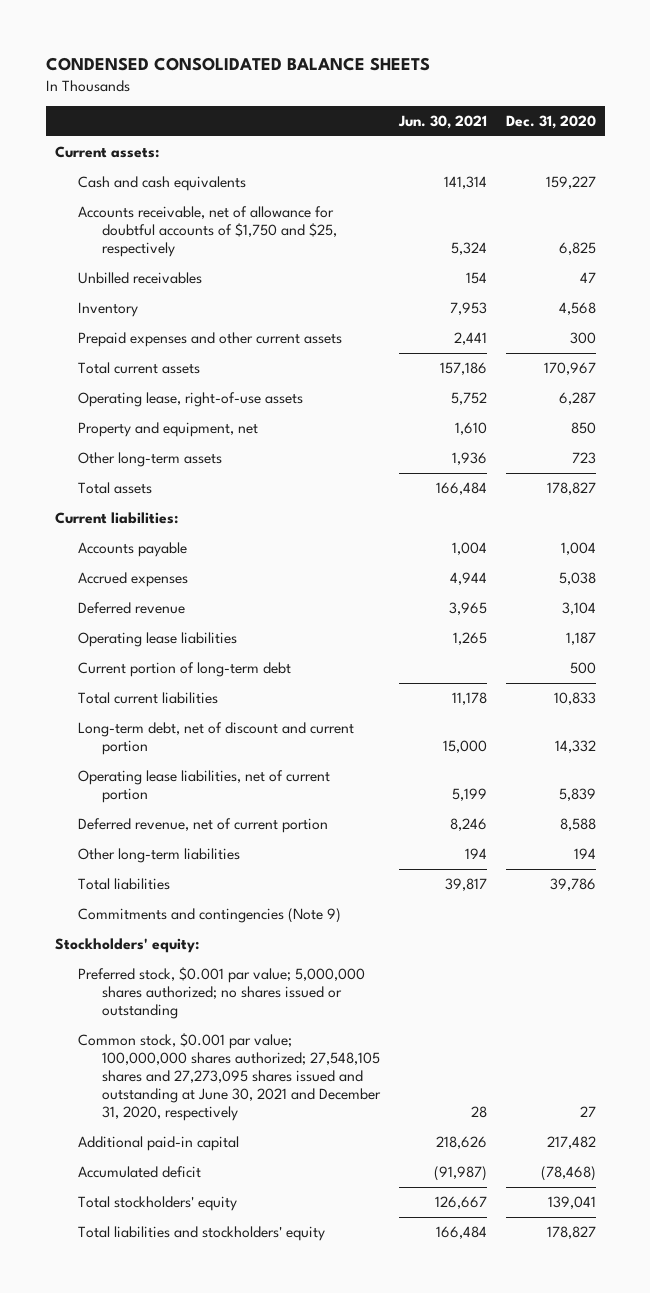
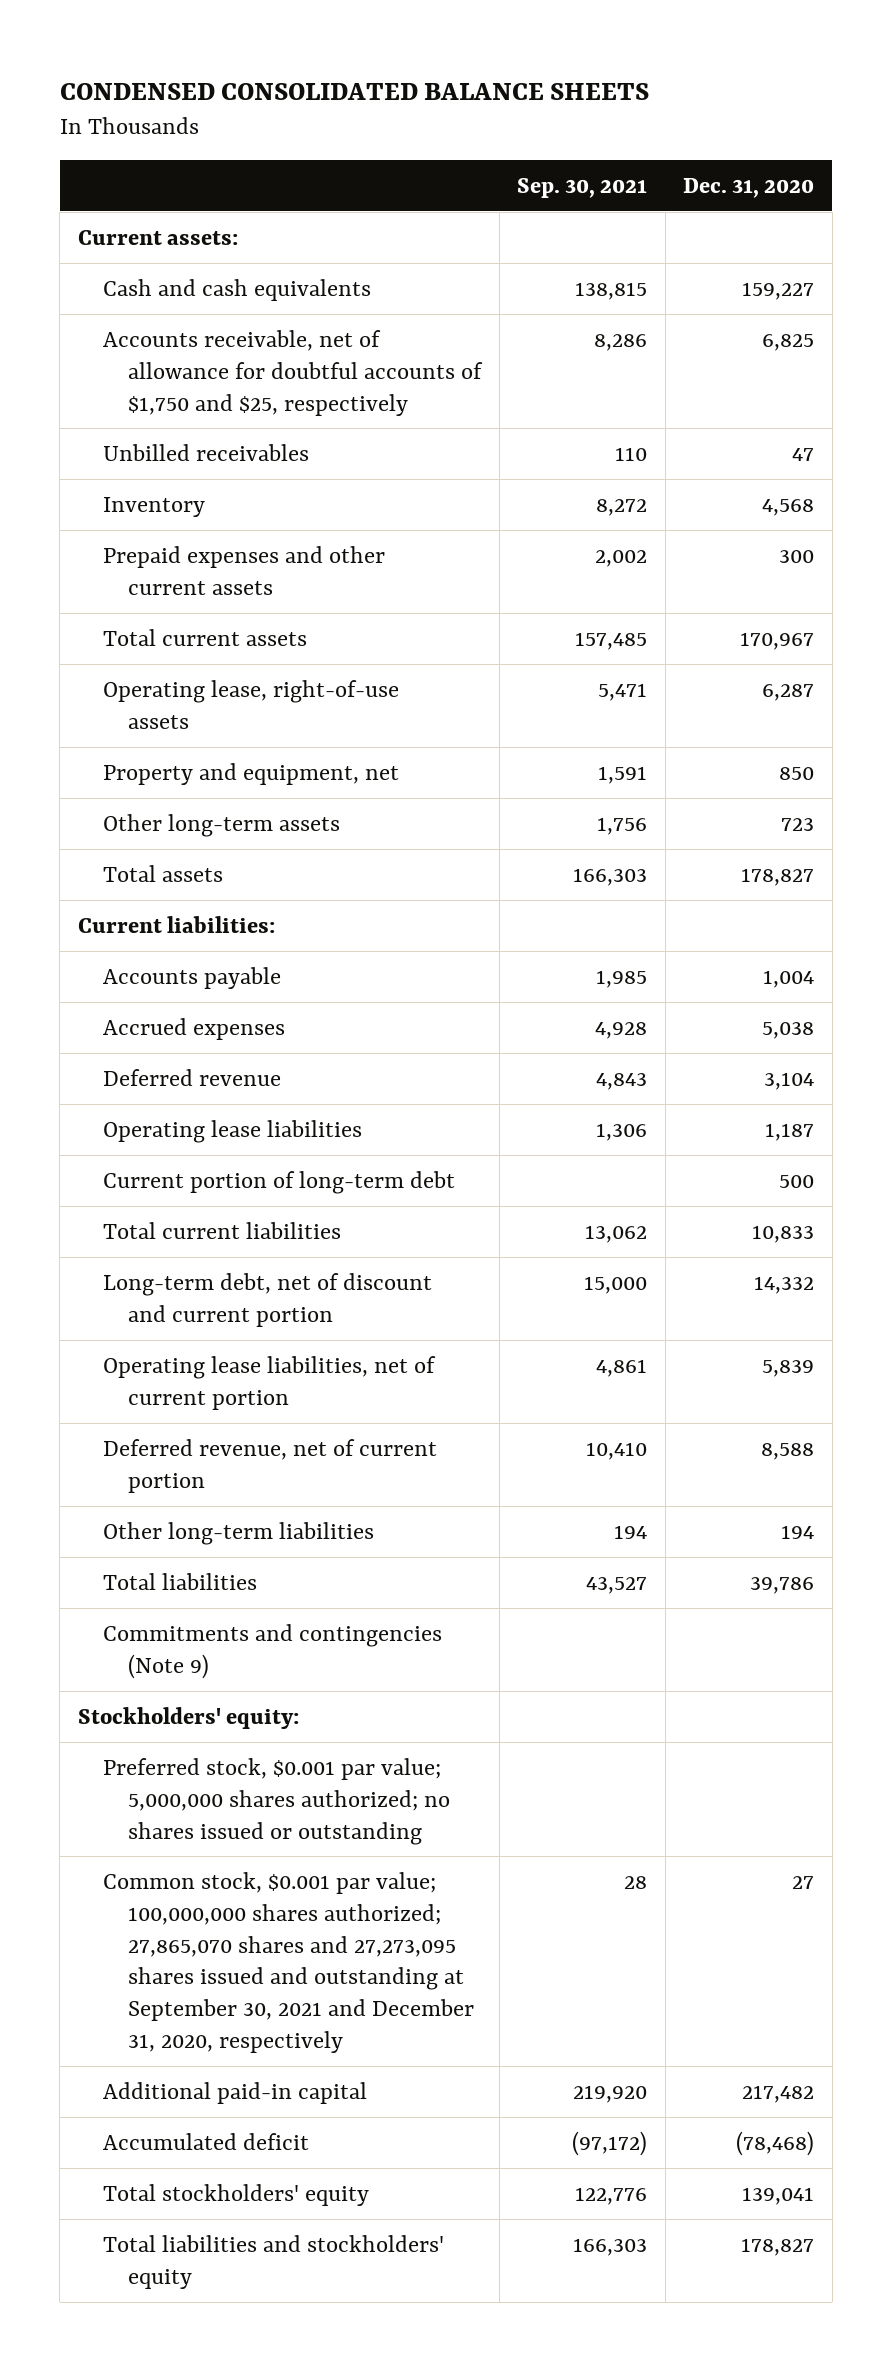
[397,115,487,130] Jun. 30, 2021 -> none
none -> [517,177,648,198] Sep. 30, 2021
[78,1033,382,1121] Common stock, $0.001 par value; 100,000,000 shares authorized; 27,548,105 shares and 27,273,095 shares issued and outstanding at June 30, 2021 and December 31, 2020, respectively -> [102,1871,475,2054] Common stock, $0.001 par value; 100,000,000 shares authorized; 27,865,070 shares and 27,273,095 shares issued and outstanding at September 30, 2021 and December 31, 2020, respectively

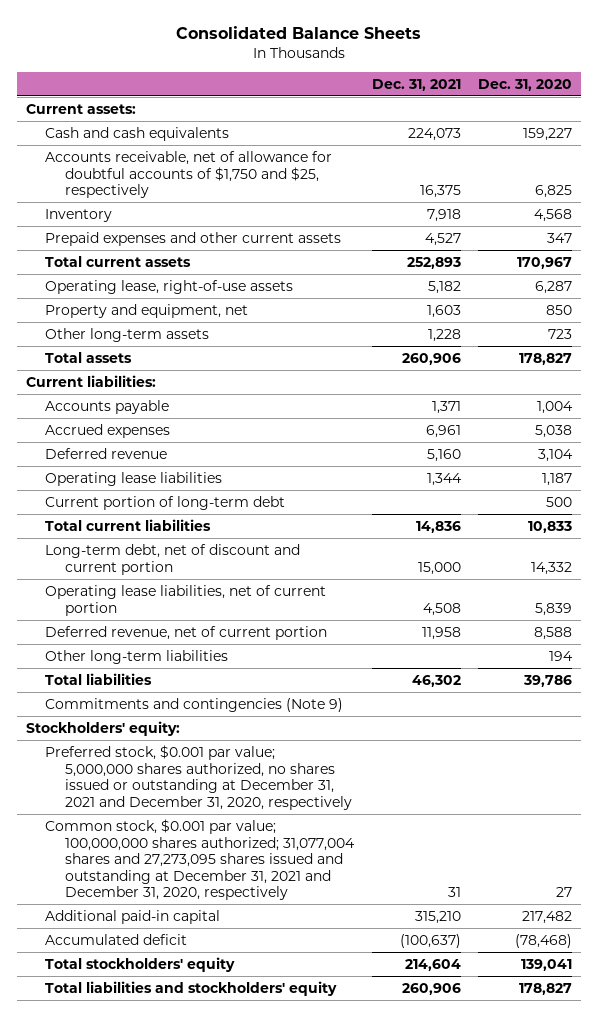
[59,82,649,100] CONDENSED CONSOLIDATED BALANCE SHEETS -> [175,25,421,39] Consolidated Balance Sheets
[517,177,648,198] Sep. 30, 2021 -> none
none -> [371,78,461,91] Dec. 31, 2021
[102,443,309,461] Unbilled receivables -> none
[779,549,815,563] 300 -> [546,233,572,244] 347
[102,1757,451,1845] Preferred stock, $0.001 par value; 5,000,000 shares authorized; no shares issued or outstanding -> [45,745,353,810] Preferred stock, $0.001 par value; 5,000,000 shares authorized, no shares issued or outstanding at December 31, 2021 and December 31, 2020, respectively
[102,1871,475,2054] Common stock, $0.001 par value; 100,000,000 shares authorized; 27,865,070 shares and 27,273,095 shares issued and outstanding at September 30, 2021 and December 31, 2020, respectively -> [45,819,356,901] Common stock, $0.001 par value; 100,000,000 shares authorized; 31,077,004 shares and 27,273,095 shares issued and outstanding at December 31, 2021 and December 31, 2020, respectively

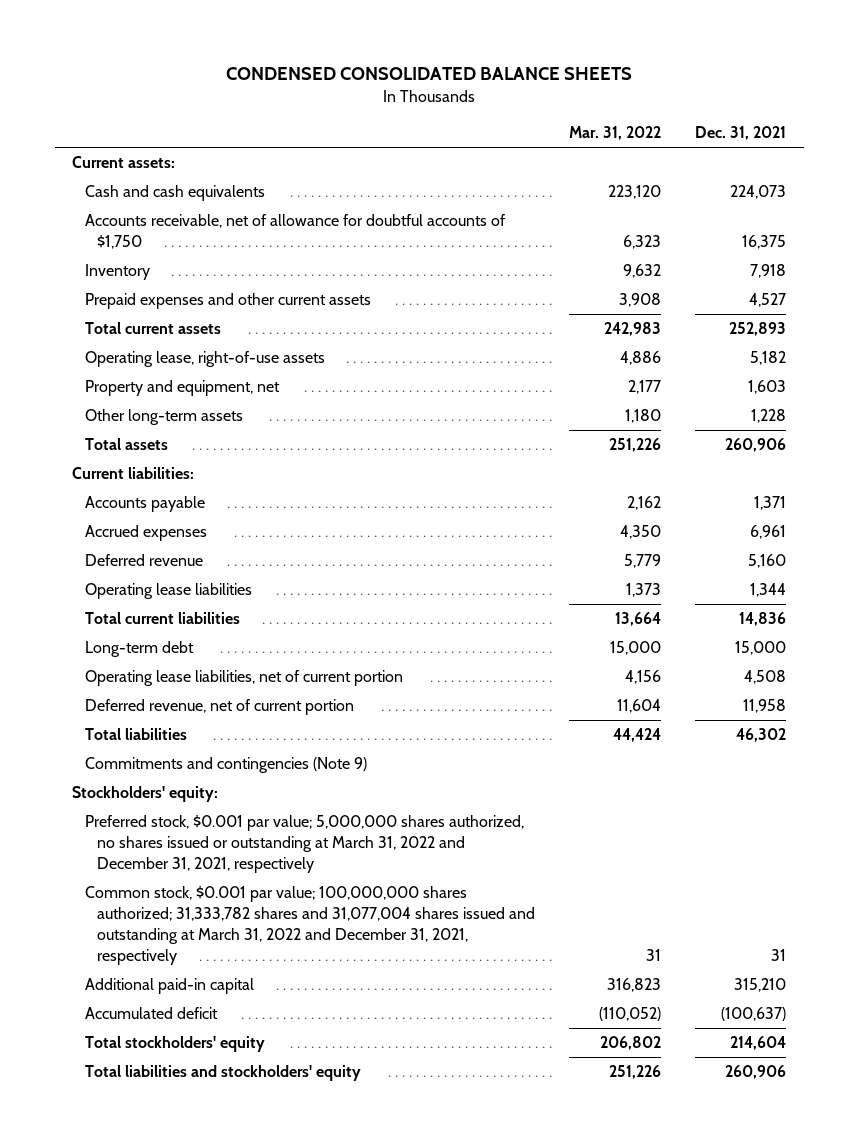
[175,25,421,39] Consolidated Balance Sheets -> [226,67,633,81] CONDENSED CONSOLIDATED BALANCE SHEETS
[477,78,572,91] Dec. 31, 2020 -> none
none -> [569,126,662,141] Mar. 31, 2022
[45,151,333,199] Accounts receivable, net of allowance for doubtful accounts of $1,750 and $25, respectively -> [84,214,506,250] Accounts receivable, net of allowance for doubtful accounts of $1,750
[45,496,286,511] Current portion of long-term debt -> none
[45,544,301,575] Long-term debt, net of discount and current portion -> [84,641,194,658] Long-term debt
[45,650,229,665] Other long-term liabilities -> none
[45,745,353,810] Preferred stock, $0.001 par value; 5,000,000 shares authorized, no shares issued or outstanding at December 31, 2021 and December 31, 2020, respectively -> [84,815,524,873] Preferred stock, $0.001 par value; 5,000,000 shares authorized, no shares issued or outstanding at March 31, 2022 and December 31, 2021, respectively
[45,819,356,901] Common stock, $0.001 par value; 100,000,000 shares authorized; 31,077,004 shares and 27,273,095 shares issued and outstanding at December 31, 2021 and December 31, 2020, respectively -> [84,886,535,965] Common stock, $0.001 par value; 100,000,000 shares authorized; 31,333,782 shares and 31,077,004 shares issued and outstanding at March 31, 2022 and December 31, 2021, respectively

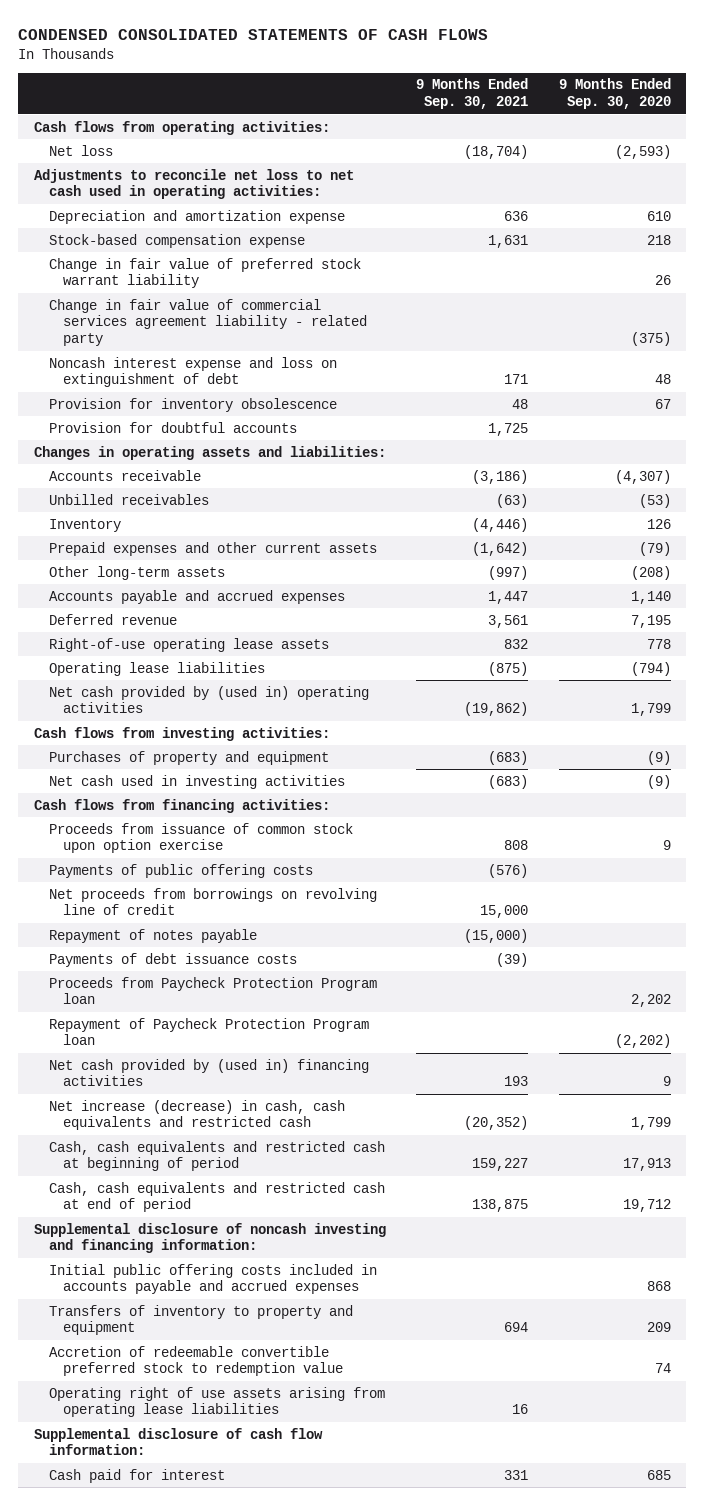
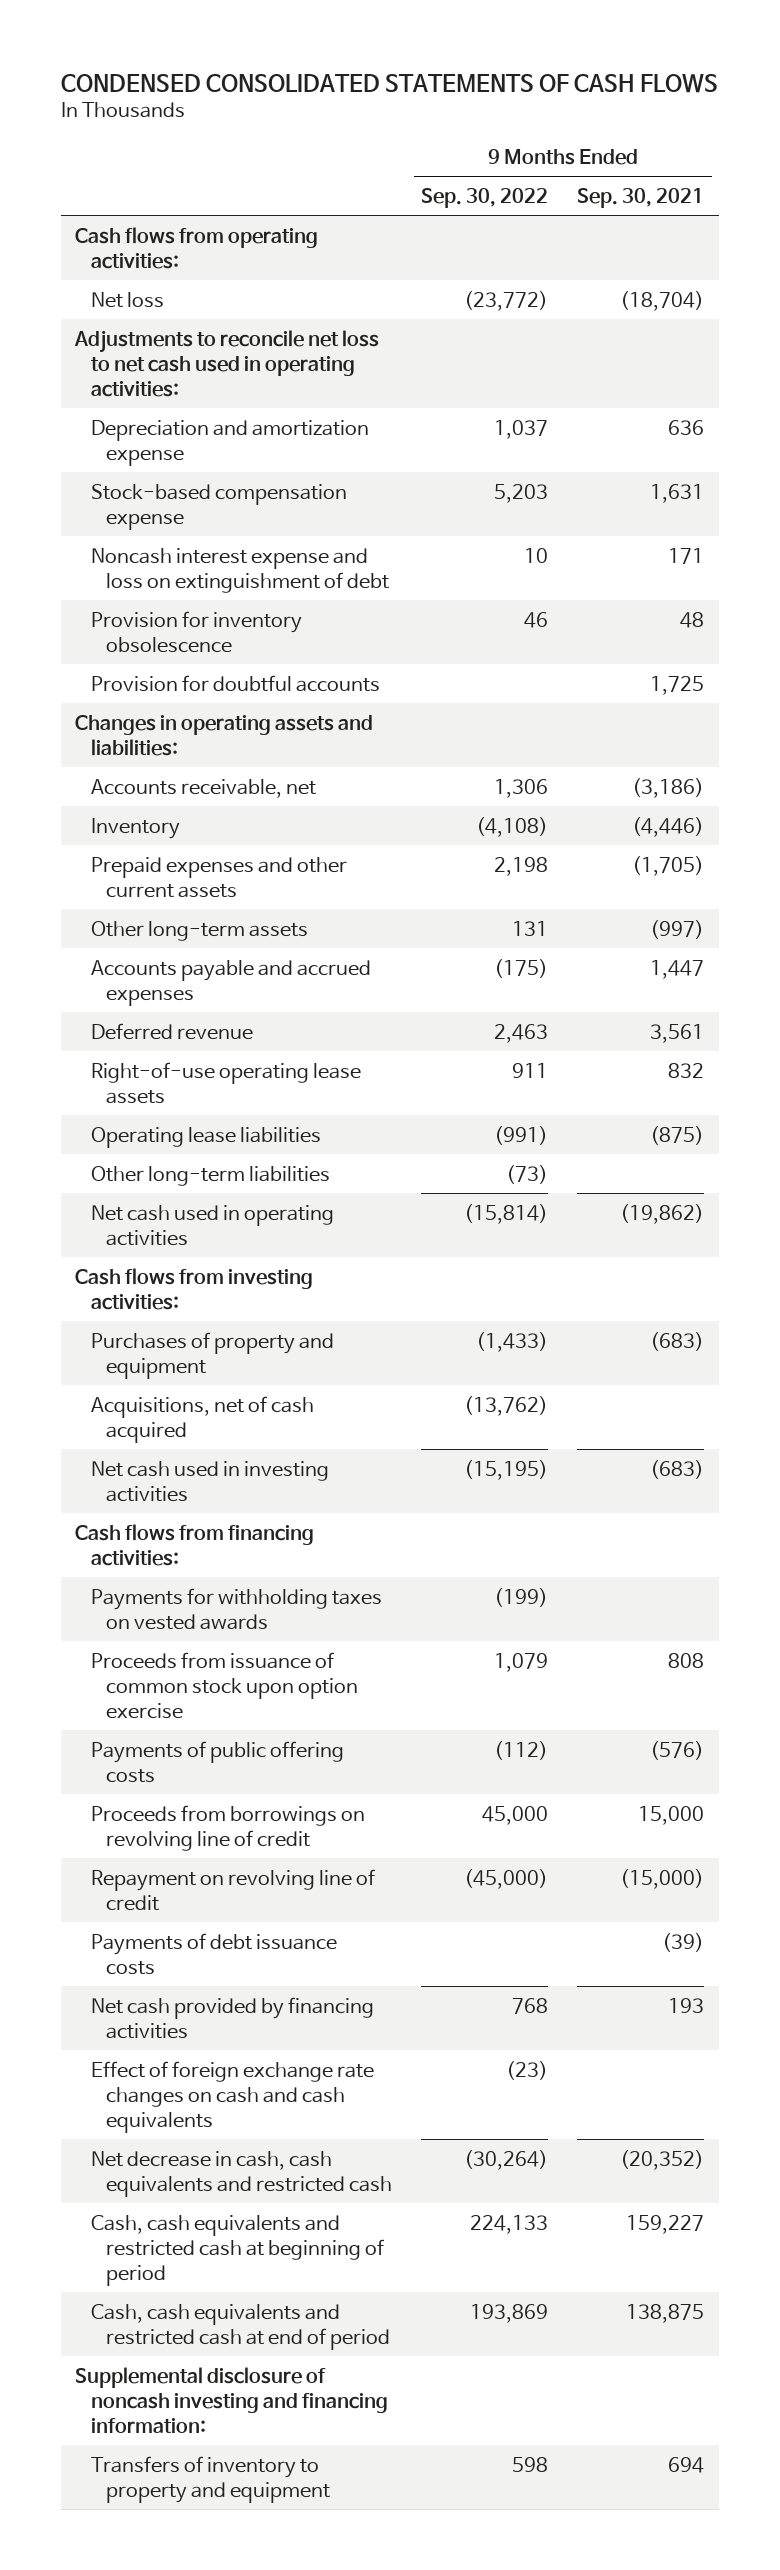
[558,78,671,110] 9 Months Ended Sep. 30, 2020 -> none
none -> [421,187,549,208] Sep. 30, 2022
[48,257,361,289] Change in fair value of preferred stock warrant liability -> none
[48,298,368,347] Change in fair value of commercial services agreement liability - related party -> none
[48,493,209,505] Unbilled receivables -> none
[48,469,201,481] Accounts receivable -> [90,778,316,798] Accounts receivable, net
[472,541,529,556] (1,642) -> [632,855,705,876] (1,705)
none -> [90,1165,330,1186] Other long-term liabilities
[48,685,369,714] Net cash provided by (used in) operating activities -> [90,1204,334,1246] Net cash used in operating activities
none -> [90,1395,314,1443] Acquisitions, net of cash acquired
none -> [90,1587,382,1630] Payments for withholding taxes on vested awards
[48,928,257,943] Repayment of notes payable -> none
[48,887,377,916] Net proceeds from borrowings on revolving line of credit -> [90,1804,365,1851] Proceeds from borrowings on revolving line of credit
none -> [90,1868,375,1911] Repayment on revolving line of credit
[48,976,377,1005] Proceeds from Paycheck Protection Program loan -> none
[48,1017,369,1046] Repayment of Paycheck Protection Program loan -> none
[48,1058,369,1087] Net cash provided by (used in) financing activities -> [90,1996,374,2039] Net cash provided by financing activities
none -> [90,2060,374,2133] Effect of foreign exchange rate changes on cash and cash equivalents
[48,1099,345,1131] Net increase (decrease) in cash, cash equivalents and restricted cash -> [90,2150,392,2197] Net decrease in cash, cash equivalents and restricted cash
[48,1263,377,1295] Initial public offering costs included in accounts payable and accrued expenses -> none
[48,1345,344,1377] Accretion of redeemable convertible preferred stock to redemption value -> none
[48,1386,385,1418] Operating right of use assets arising from operating lease liabilities -> none
[33,1427,323,1456] Supplemental disclosure of cash flow information: -> none
[48,1468,225,1483] Cash paid for interest -> none

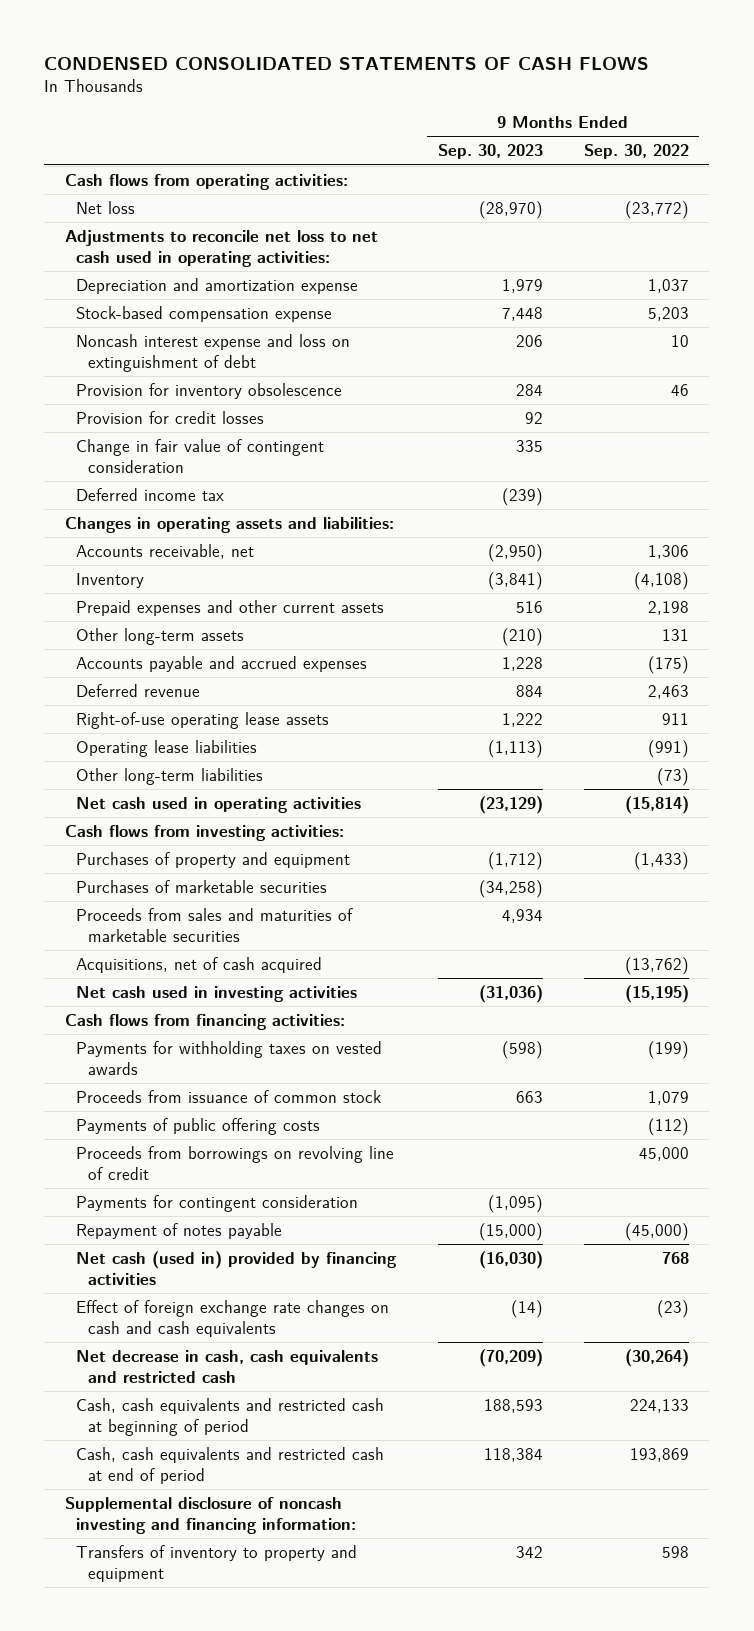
[577,187,705,208] Sep. 30, 2021 -> none
none -> [437,144,543,160] Sep. 30, 2023
[90,674,380,692] Provision for doubtful accounts -> none
none -> [76,410,265,424] Provision for credit losses
none -> [76,438,325,473] Change in fair value of contingent consideration
none -> [76,487,225,501] Deferred income tax
none -> [76,879,328,893] Purchases of marketable securities
none -> [76,907,354,942] Proceeds from sales and maturities of marketable securities
[90,1651,358,1719] Proceeds from issuance of common stock upon option exercise -> [76,1089,382,1103] Proceeds from issuance of common stock
[90,1868,375,1911] Repayment on revolving line of credit -> none
[90,1932,337,1975] Payments of debt issuance costs -> none
none -> [76,1194,359,1212] Payments for contingent consideration
none -> [76,1222,283,1239] Repayment of notes payable
[90,1996,374,2039] Net cash provided by financing activities -> [76,1250,398,1285] Net cash (used in) provided by financing activities

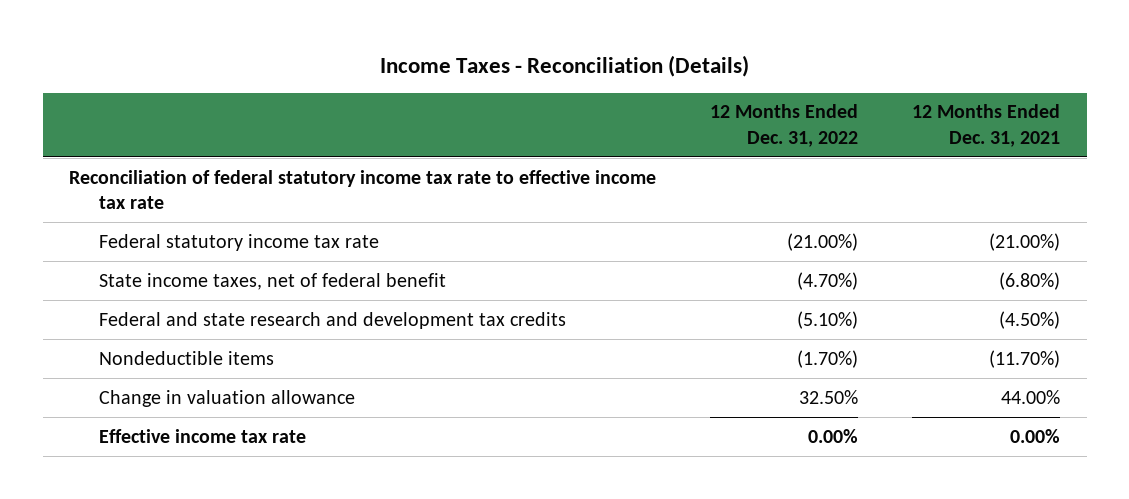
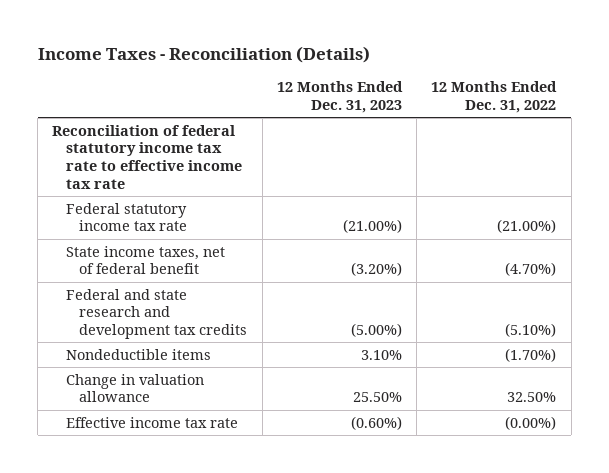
[911,104,1060,147] 12 Months Ended Dec. 31, 2021 -> none
none -> [276,81,403,114] 12 Months Ended Dec. 31, 2023
[808,428,859,443] 0.00% -> [505,415,557,430] (0.00%)

